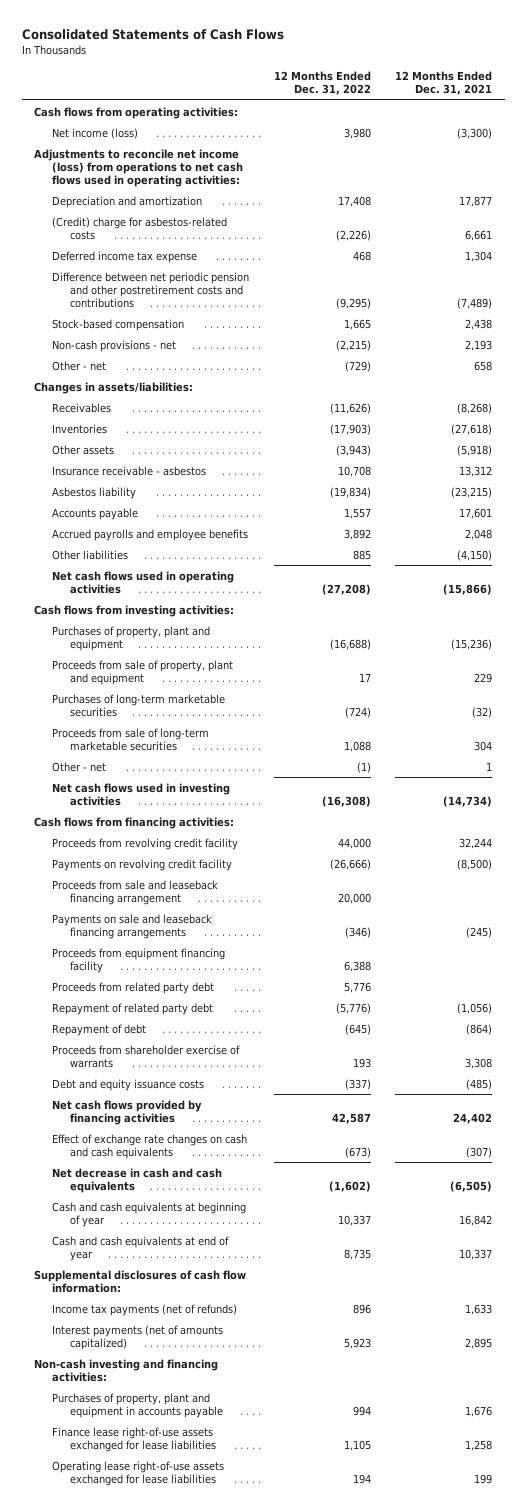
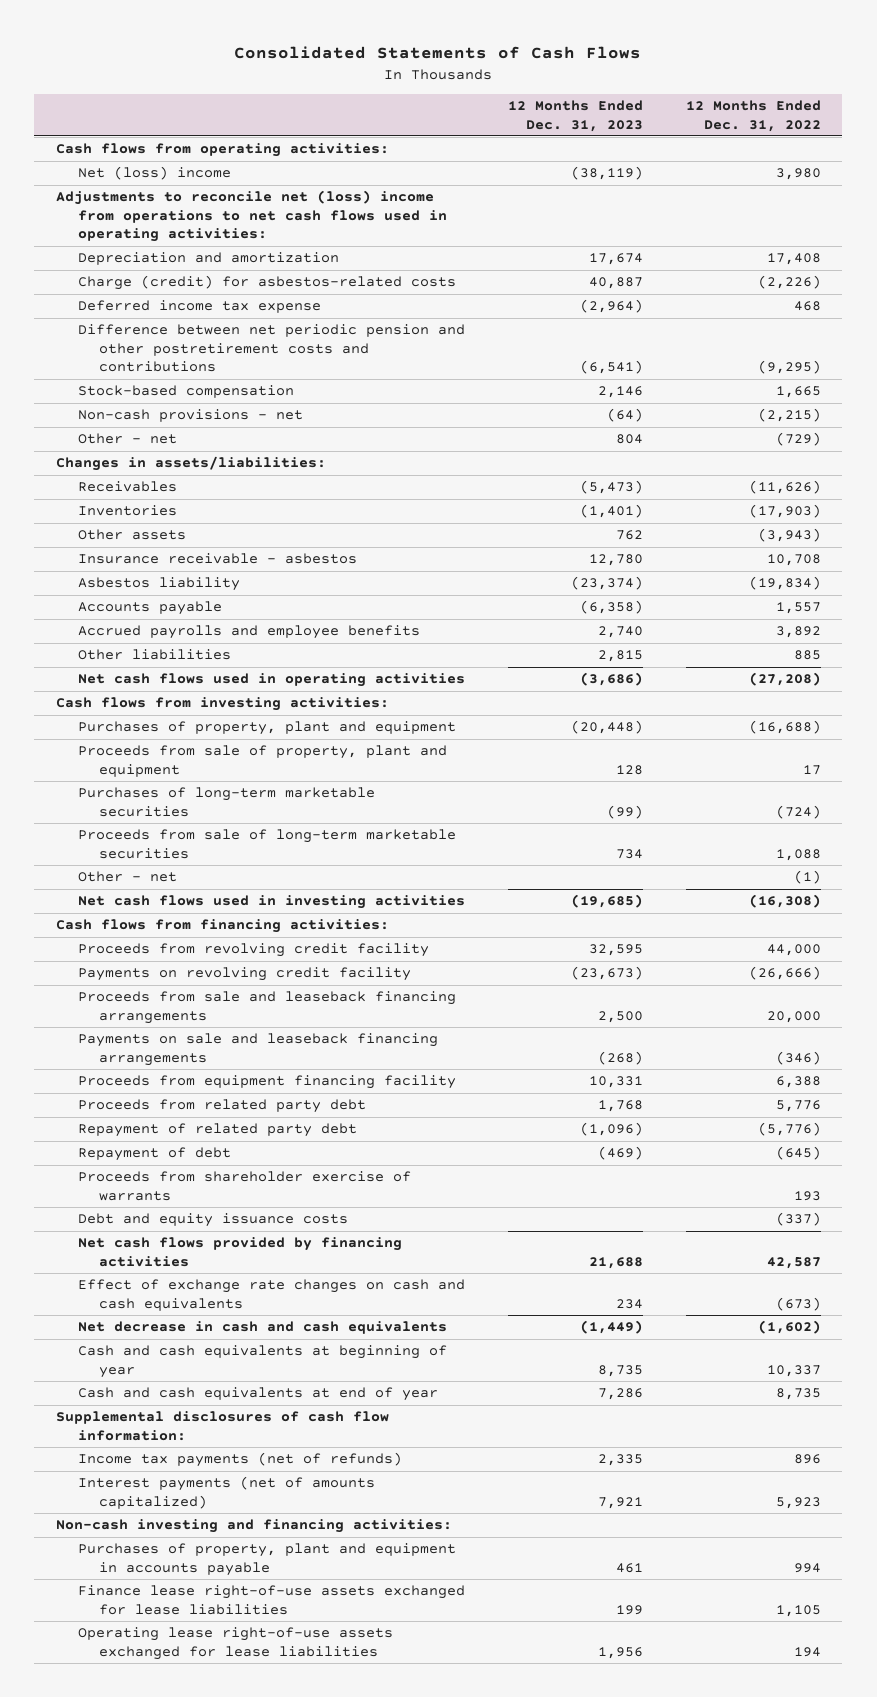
[395,71,493,96] 12 Months Ended Dec. 31, 2021 -> none
none -> [507,100,643,132] 12 Months Ended Dec. 31, 2023
[52,127,139,139] Net income (loss) -> [77,166,231,181] Net (loss) income
[34,148,244,187] Adjustments to reconcile net income (loss) from operations to net cash flows used in operating activities: -> [56,190,447,243] Adjustments to reconcile net (loss) income from operations to net cash flows used in operating activities:
[52,216,228,240] (Credit) charge for asbestos-related costs -> [77,275,456,291] Charge (credit) for asbestos-related costs
[52,879,219,905] Proceeds from sale and leaseback financing arrangement -> [77,991,456,1024] Proceeds from sale and leaseback financing arrangements

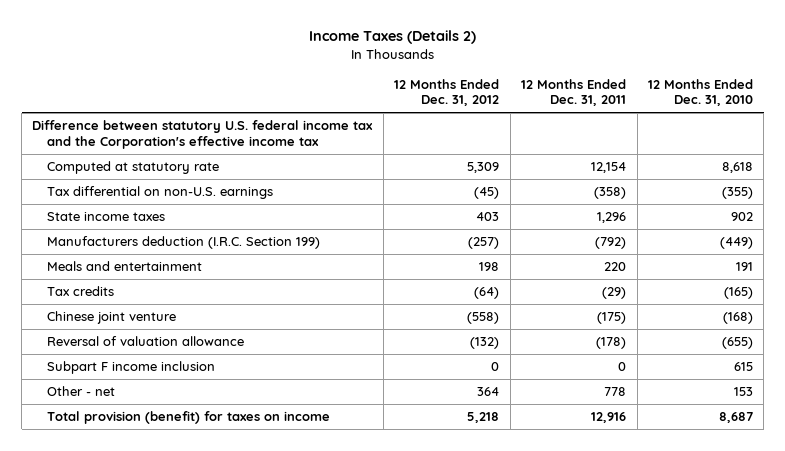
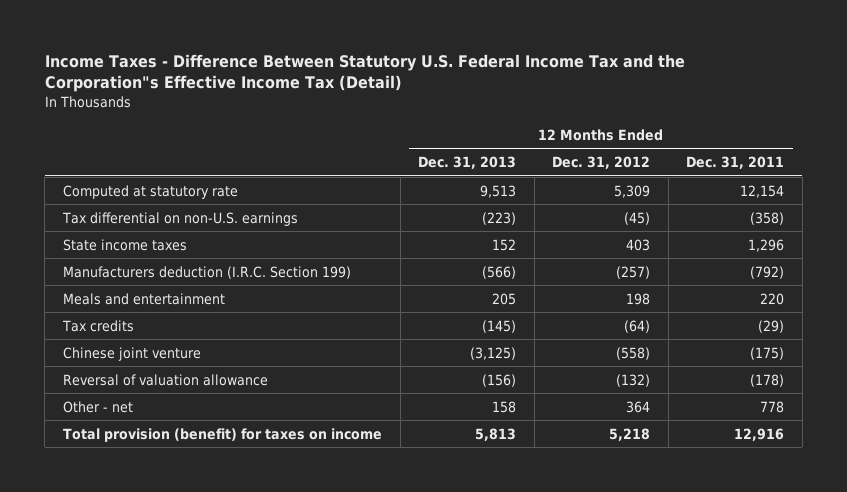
[308,30,476,45] Income Taxes (Details 2) -> [44,53,685,93] Income Taxes - Difference Between Statutory U.S. Federal Income Tax and the Corporation"s Effective Income Tax (Detail)
[647,78,753,107] 12 Months Ended Dec. 31, 2010 -> none
none -> [418,156,517,170] Dec. 31, 2013
[32,120,374,149] Difference between statutory U.S. federal income tax and the Corporation's effective income tax -> none
[47,361,216,375] Subpart F income inclusion -> none

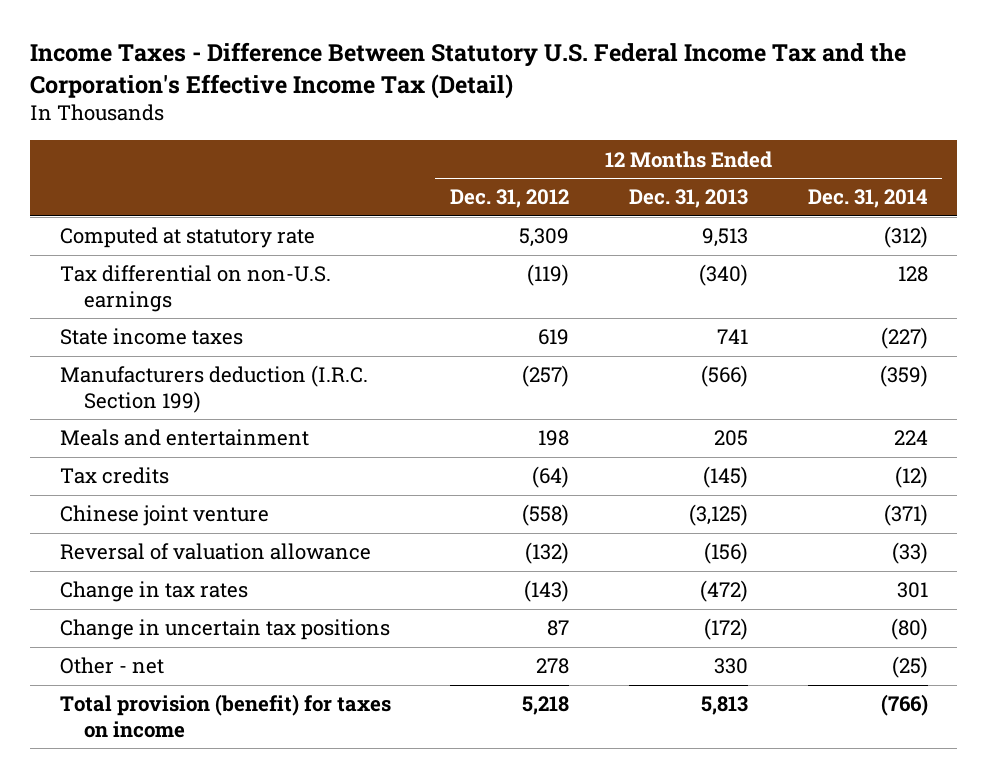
[44,53,685,93] Income Taxes - Difference Between Statutory U.S. Federal Income Tax and the Corporation"s Effective Income Tax (Detail) -> [29,42,906,99] Income Taxes - Difference Between Statutory U.S. Federal Income Tax and the Corporation's Effective Income Tax (Detail)
[686,156,785,170] Dec. 31, 2011 -> none
none -> [807,189,928,209] Dec. 31, 2014
[482,211,517,225] (223) -> [698,264,748,287] (340)
[624,211,651,225] (45) -> [527,264,570,287] (119)
[492,238,517,251] 152 -> [716,329,748,345] 741
[626,238,651,251] 403 -> [538,329,570,346] 619
none -> [59,581,248,603] Change in tax rates
none -> [59,619,390,641] Change in uncertain tax positions
[492,400,517,413] 158 -> [713,658,748,675] 330
[626,400,651,413] 364 -> [536,658,570,675] 278

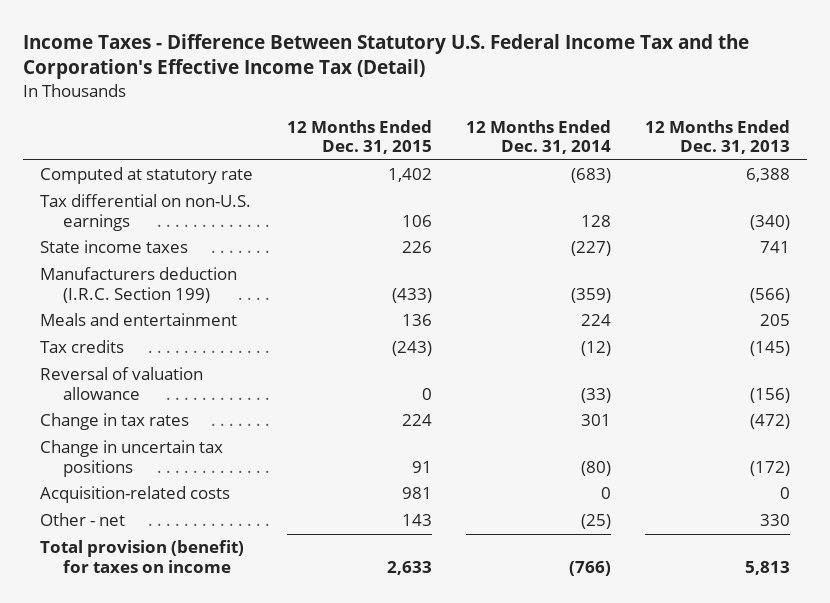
[450,189,570,209] Dec. 31, 2012 -> none
none -> [286,119,432,155] 12 Months Ended Dec. 31, 2015
[701,228,748,248] 9,513 -> [745,168,790,183] 6,388
[883,226,928,249] (312) -> [570,168,611,184] (683)
[59,505,269,527] Chinese joint venture -> none
none -> [39,486,230,504] Acquisition-related costs

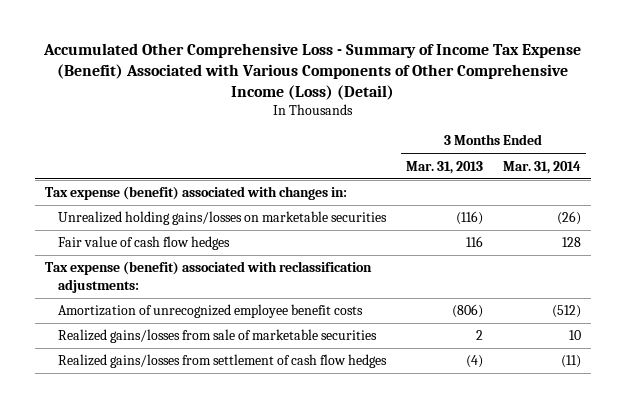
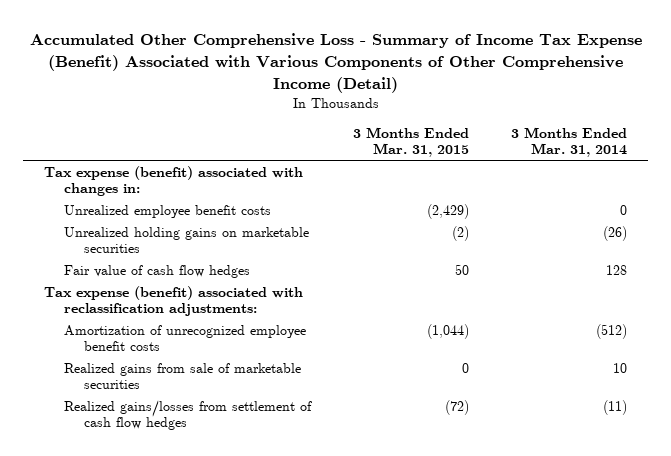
[42,43,581,100] Accumulated Other Comprehensive Loss - Summary of Income Tax Expense (Benefit) Associated with Various Components of Other Comprehensive Income (Loss) (Detail) -> [29,33,642,93] Accumulated Other Comprehensive Loss - Summary of Income Tax Expense (Benefit) Associated with Various Components of Other Comprehensive Income (Detail)
[405,160,483,174] Mar. 31, 2013 -> none
none -> [352,126,469,158] 3 Months Ended Mar. 31, 2015
none -> [63,204,271,218] Unrealized employee benefit costs
[57,211,387,226] Unrealized holding gains/losses on marketable securities -> [63,226,309,254] Unrealized holding gains on marketable securities
[57,329,377,344] Realized gains/losses from sale of marketable securities -> [63,362,301,390] Realized gains from sale of marketable securities

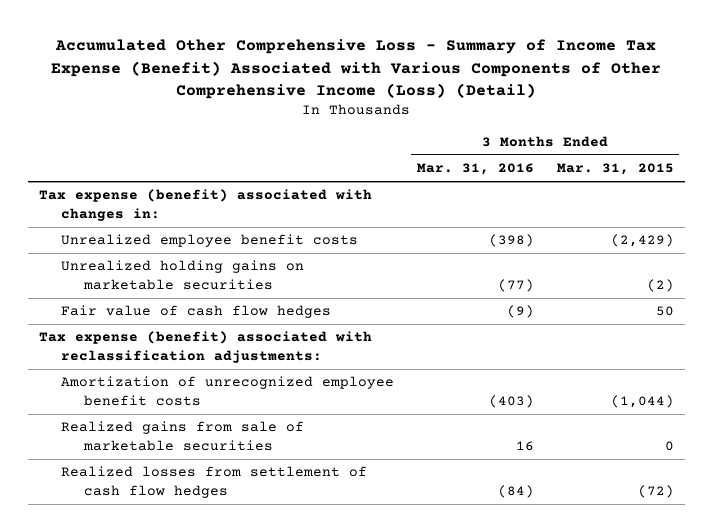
[29,33,642,93] Accumulated Other Comprehensive Loss - Summary of Income Tax Expense (Benefit) Associated with Various Components of Other Comprehensive Income (Detail) -> [51,39,662,99] Accumulated Other Comprehensive Loss - Summary of Income Tax Expense (Benefit) Associated with Various Components of Other Comprehensive Income (Loss) (Detail)
[510,126,627,158] 3 Months Ended Mar. 31, 2014 -> none
none -> [416,163,534,176] Mar. 31, 2016
[63,399,312,431] Realized gains/losses from settlement of cash flow hedges -> [61,466,368,498] Realized losses from settlement of cash flow hedges

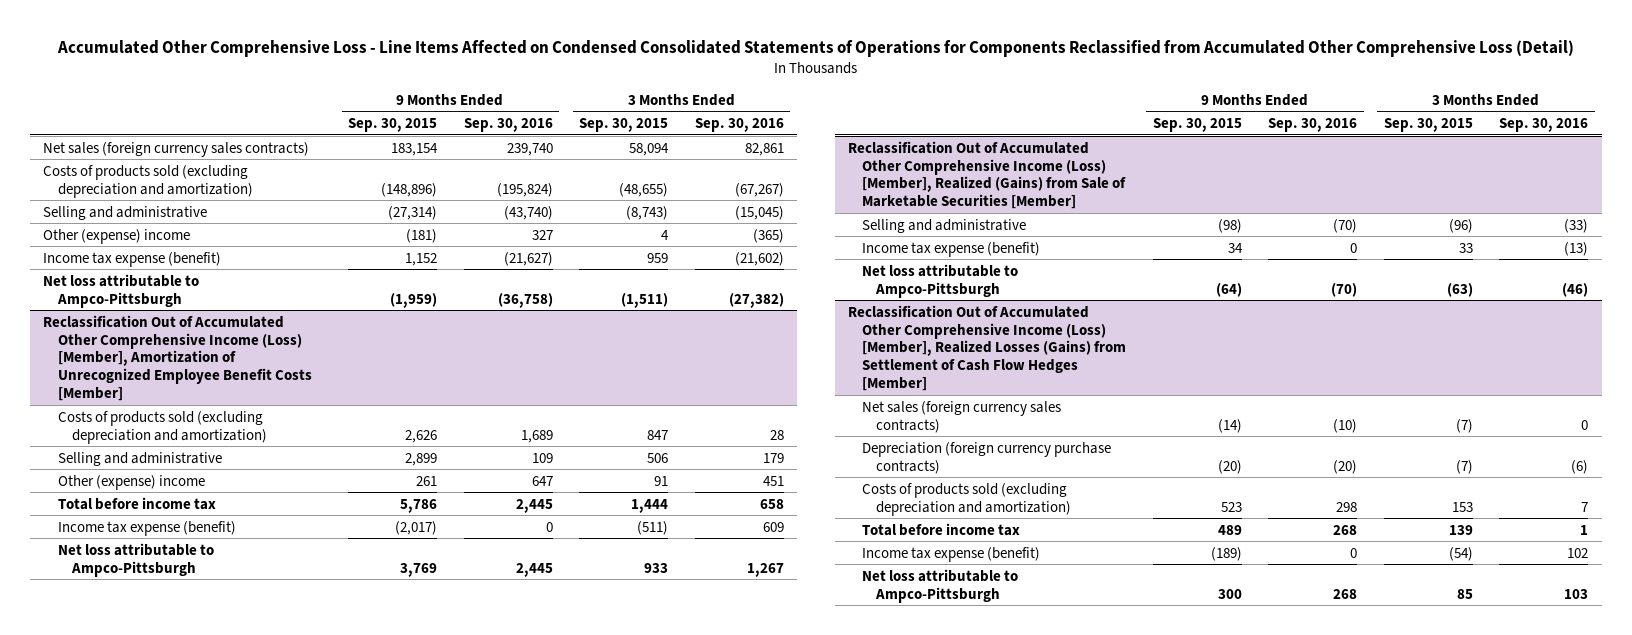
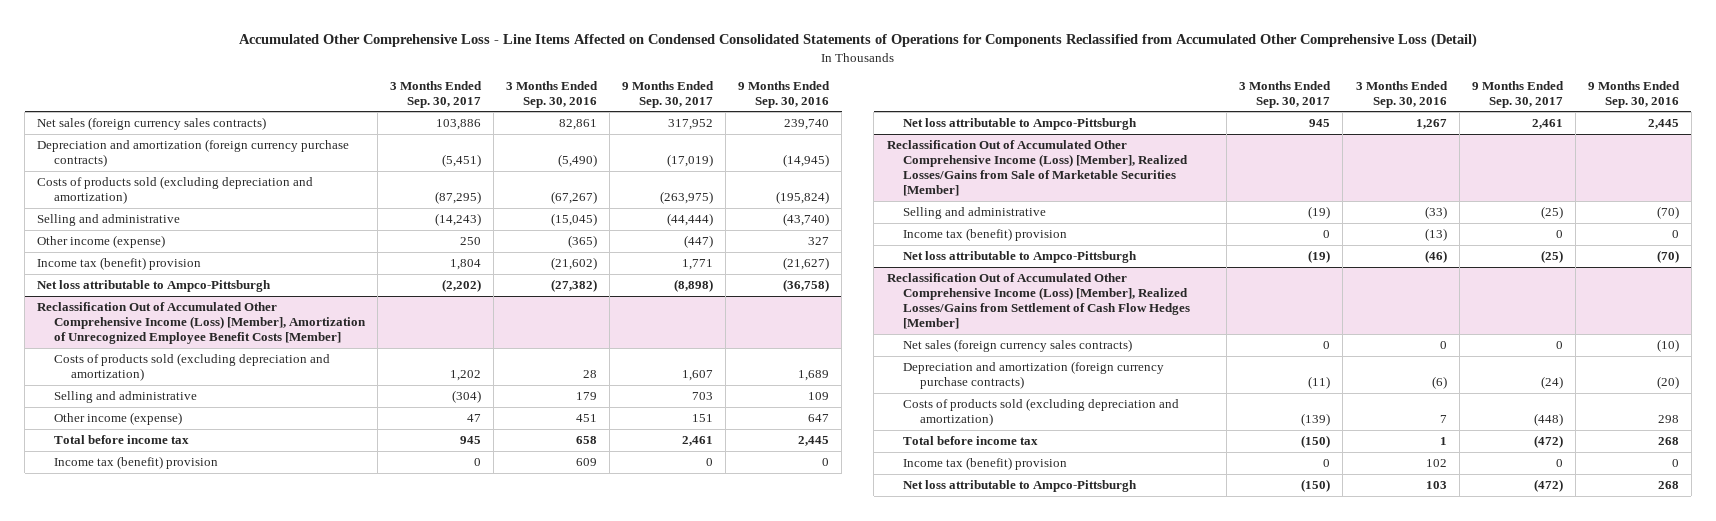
[348,118,438,133] Sep. 30, 2015 -> none
[579,118,669,133] Sep. 30, 2015 -> none
none -> [389,80,482,108] 3 Months Ended Sep. 30, 2017
none -> [622,80,715,108] 9 Months Ended Sep. 30, 2017
none -> [37,139,350,168] Depreciation and amortization (foreign currency purchase contracts)
[43,228,191,244] Other (expense) income -> [37,235,166,249] Other income (expense)
[43,251,222,267] Income tax expense (benefit) -> [37,257,202,271] Income tax (benefit) provision
[57,474,205,490] Other (expense) income -> [53,412,182,426] Other income (expense)
[57,520,236,536] Income tax expense (benefit) -> [53,456,218,470] Income tax (benefit) provision
[847,140,1127,210] Reclassification Out of Accumulated Other Comprehensive Income (Loss) [Member], Realized (Gains) from Sale of Marketable Securities [Member] -> [886,140,1189,197] Reclassification Out of Accumulated Other Comprehensive Income (Loss) [Member], Realized Losses/Gains from Sale of Marketable Securities [Member]
[862,241,1041,257] Income tax expense (benefit) -> [903,228,1068,242] Income tax (benefit) provision
[847,304,1127,392] Reclassification Out of Accumulated Other Comprehensive Income (Loss) [Member], Realized Losses (Gains) from Settlement of Cash Flow Hedges [Member] -> [886,273,1191,330] Reclassification Out of Accumulated Other Comprehensive Income (Loss) [Member], Realized Losses/Gains from Settlement of Cash Flow Hedges [Member]
[862,441,1112,474] Depreciation (foreign currency purchase contracts) -> [903,361,1165,390] Depreciation and amortization (foreign currency purchase contracts)
[862,546,1041,562] Income tax expense (benefit) -> [903,457,1068,471] Income tax (benefit) provision

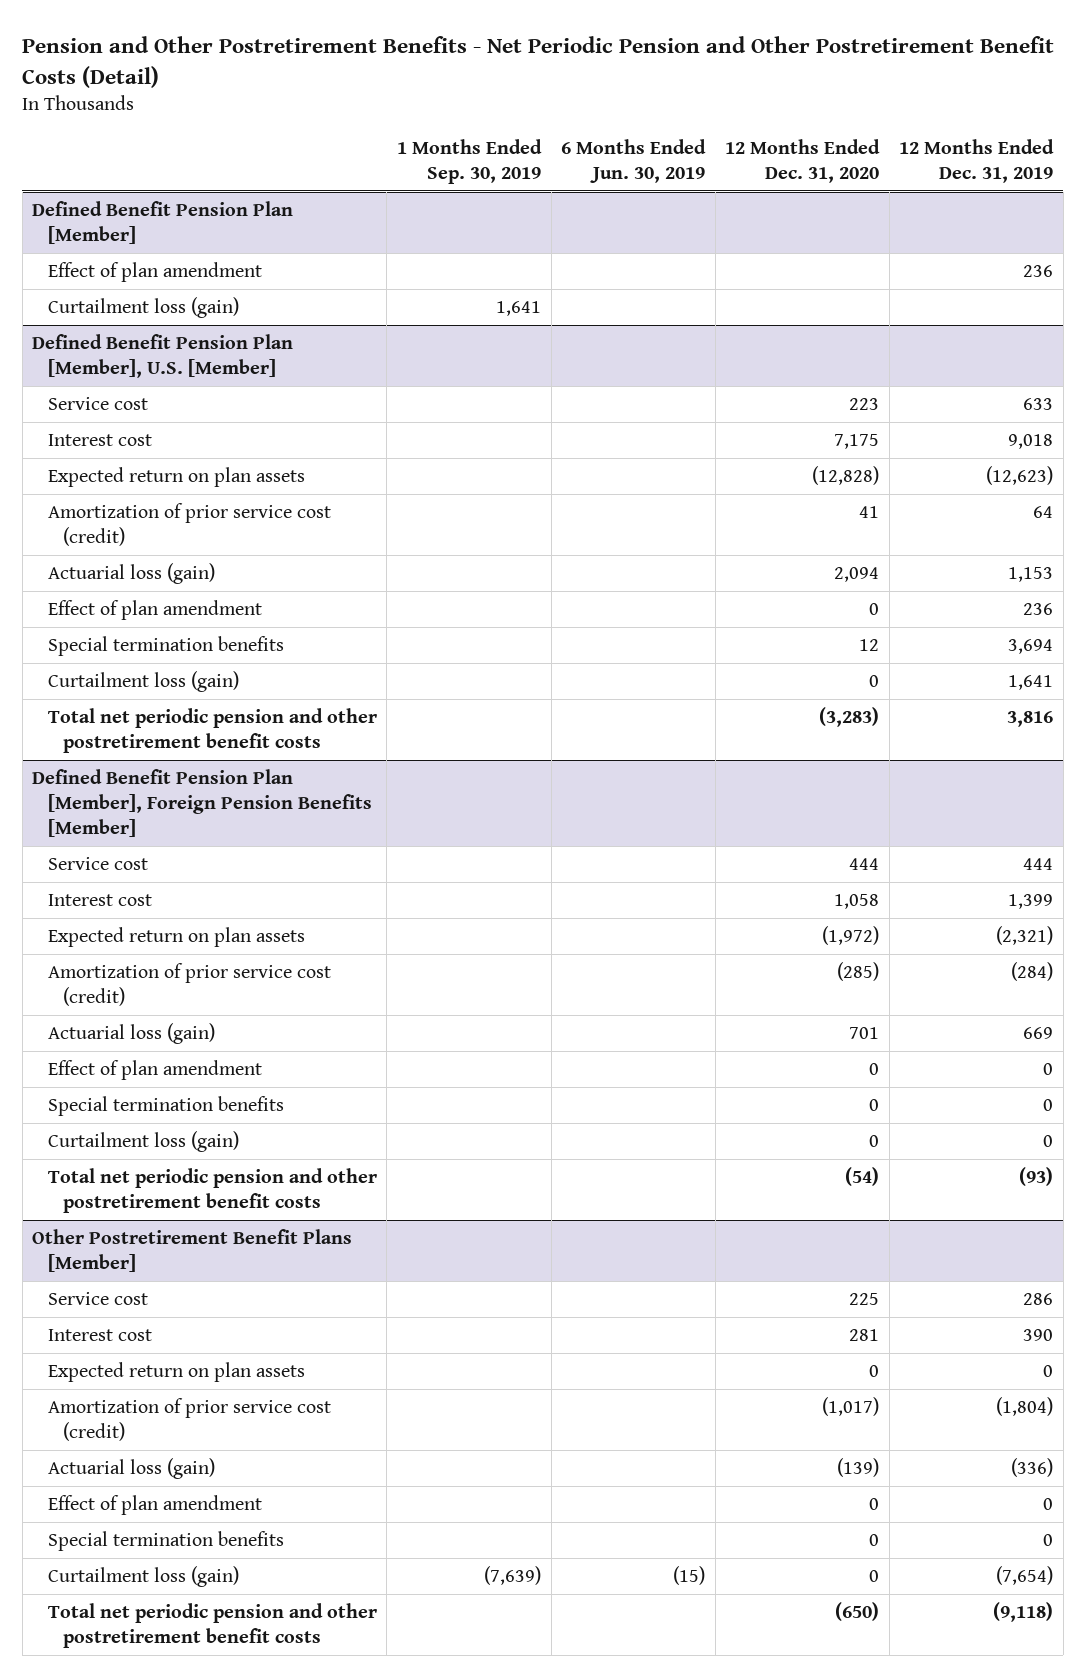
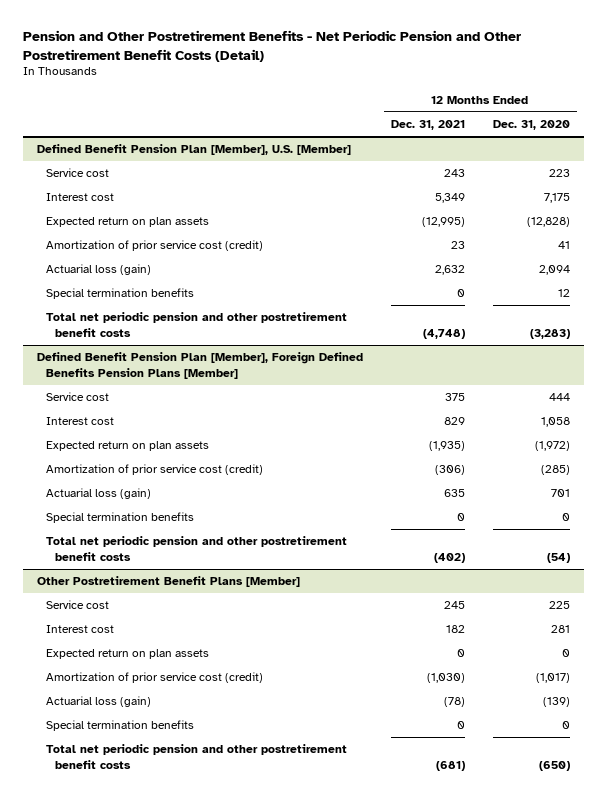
[396,139,542,185] 1 Months Ended Sep. 30, 2019 -> none
[561,139,707,184] 6 Months Ended Jun. 30, 2019 -> none
[899,139,1055,184] 12 Months Ended Dec. 31, 2019 -> none
none -> [390,119,465,130] Dec. 31, 2021
[32,201,294,244] Defined Benefit Pension Plan [Member] -> none
[47,262,262,283] Effect of plan amendment -> none
[47,297,239,319] Curtailment loss (gain) -> none
[47,600,262,621] Effect of plan amendment -> none
[47,671,239,693] Curtailment loss (gain) -> none
[32,769,372,837] Defined Benefit Pension Plan [Member], Foreign Pension Benefits [Member] -> [36,352,363,379] Defined Benefit Pension Plan [Member], Foreign Defined Benefits Pension Plans [Member]
[47,1060,262,1081] Effect of plan amendment -> none
[47,1131,239,1153] Curtailment loss (gain) -> none
[47,1495,262,1516] Effect of plan amendment -> none
[47,1566,239,1588] Curtailment loss (gain) -> none

